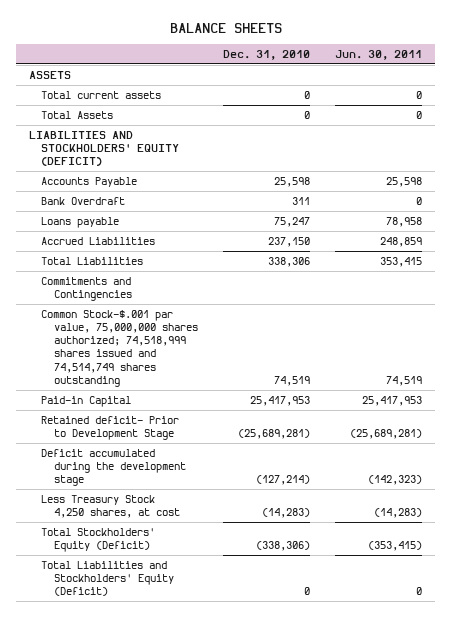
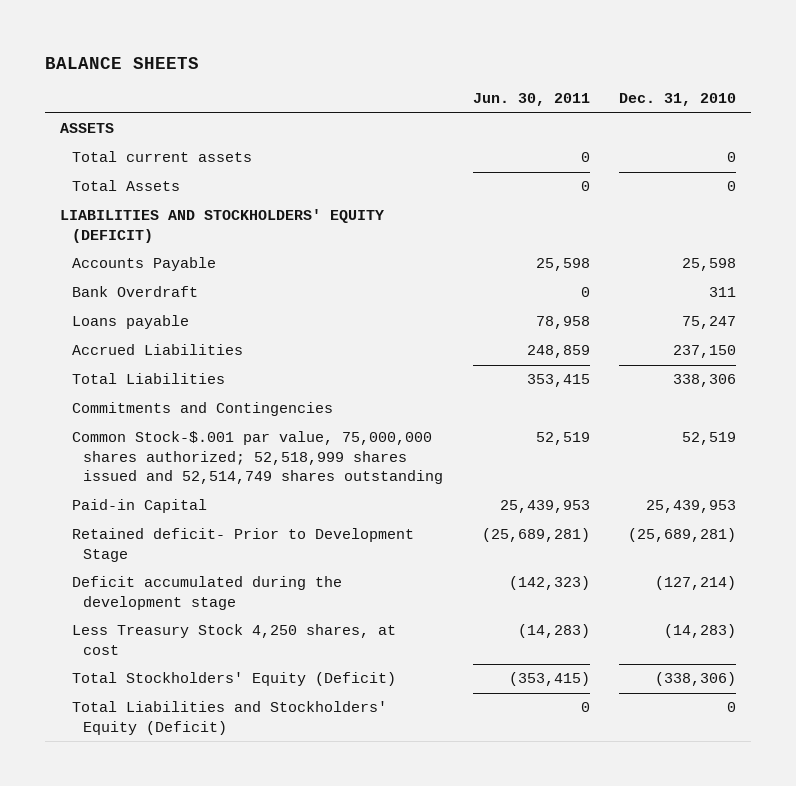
[41,309,198,387] Common Stock-$.001 par value, 75,000,000 shares authorized; 74,518,999 shares issued and 74,514,749 shares outstanding -> [71,431,443,485] Common Stock-$.001 par value, 75,000,000 shares authorized; 52,518,999 shares issued and 52,514,749 shares outstanding
[274,375,311,386] 74,519 -> [682,432,737,446] 52,519
[386,375,423,386] 74,519 -> [535,432,590,446] 52,519
[250,395,311,406] 25,417,953 -> [646,500,737,514] 25,439,953
[362,395,423,406] 25,417,953 -> [499,500,590,514] 25,439,953

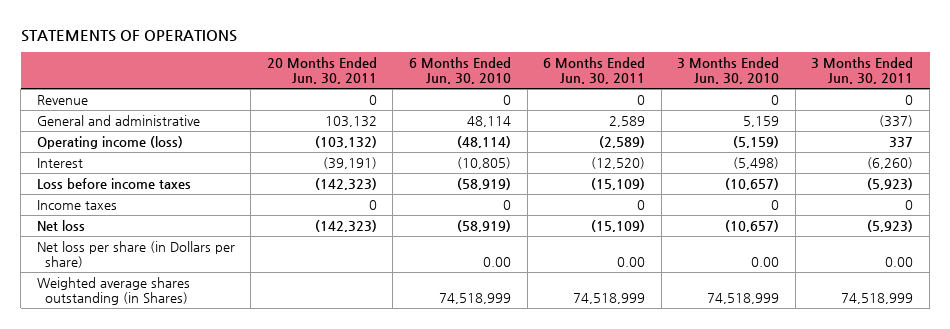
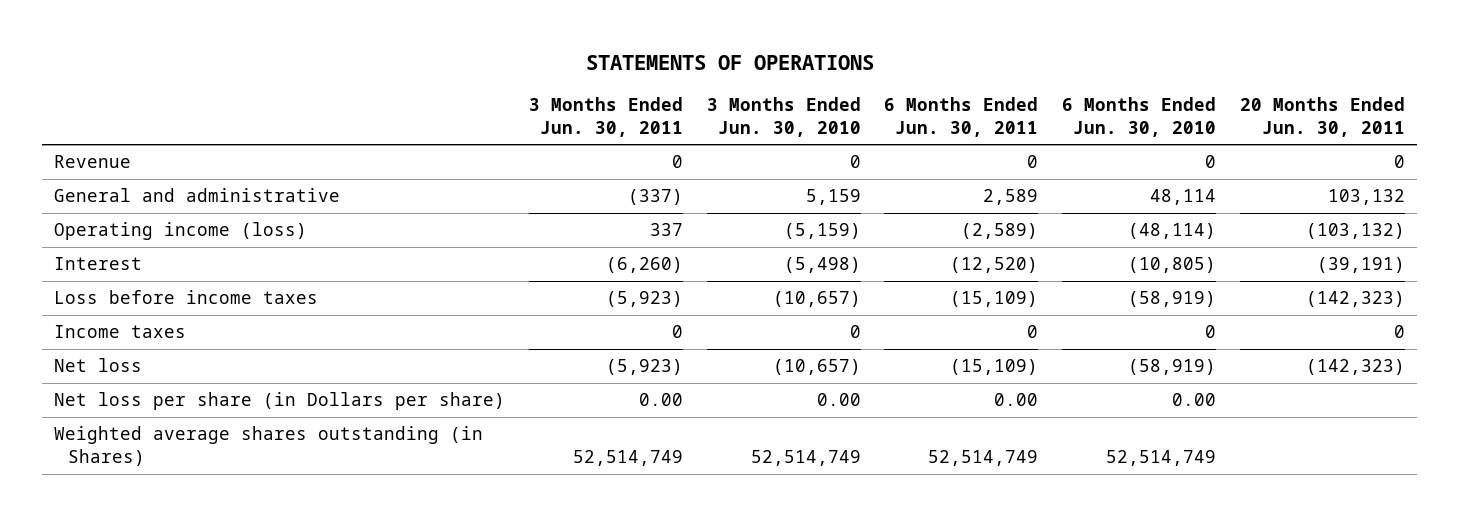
[438,292,511,304] 74,518,999 -> [1106,449,1217,466] 52,514,749
[573,292,646,304] 74,518,999 -> [928,449,1039,466] 52,514,749
[707,292,780,304] 74,518,999 -> [750,449,861,466] 52,514,749
[841,292,914,304] 74,518,999 -> [573,449,684,466] 52,514,749

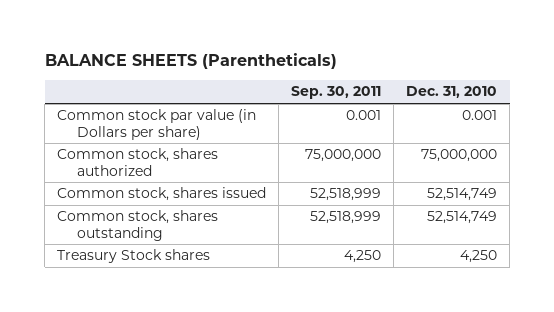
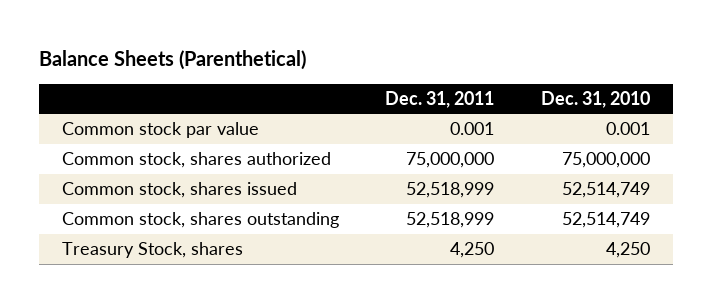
[44,53,337,70] BALANCE SHEETS (Parentheticals) -> [39,50,307,71] Balance Sheets (Parenthetical)
[291,86,382,100] Sep. 30, 2011 -> none
none -> [385,90,495,108] Dec. 31, 2011
[57,109,257,140] Common stock par value (in Dollars per share) -> [62,122,260,139] Common stock par value
[57,249,211,264] Treasury Stock shares -> [62,242,244,259] Treasury Stock, shares

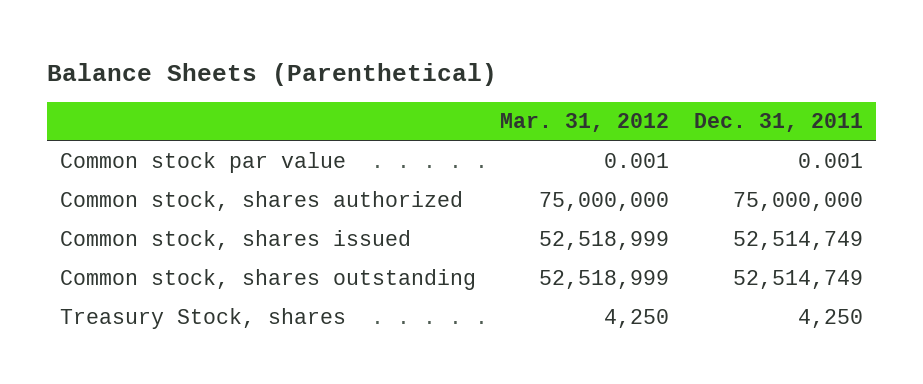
[540,90,650,108] Dec. 31, 2010 -> none
none -> [500,113,670,133] Mar. 31, 2012
[406,182,495,199] 52,518,999 -> [733,231,864,251] 52,514,749
[406,212,495,229] 52,518,999 -> [733,270,864,290] 52,514,749

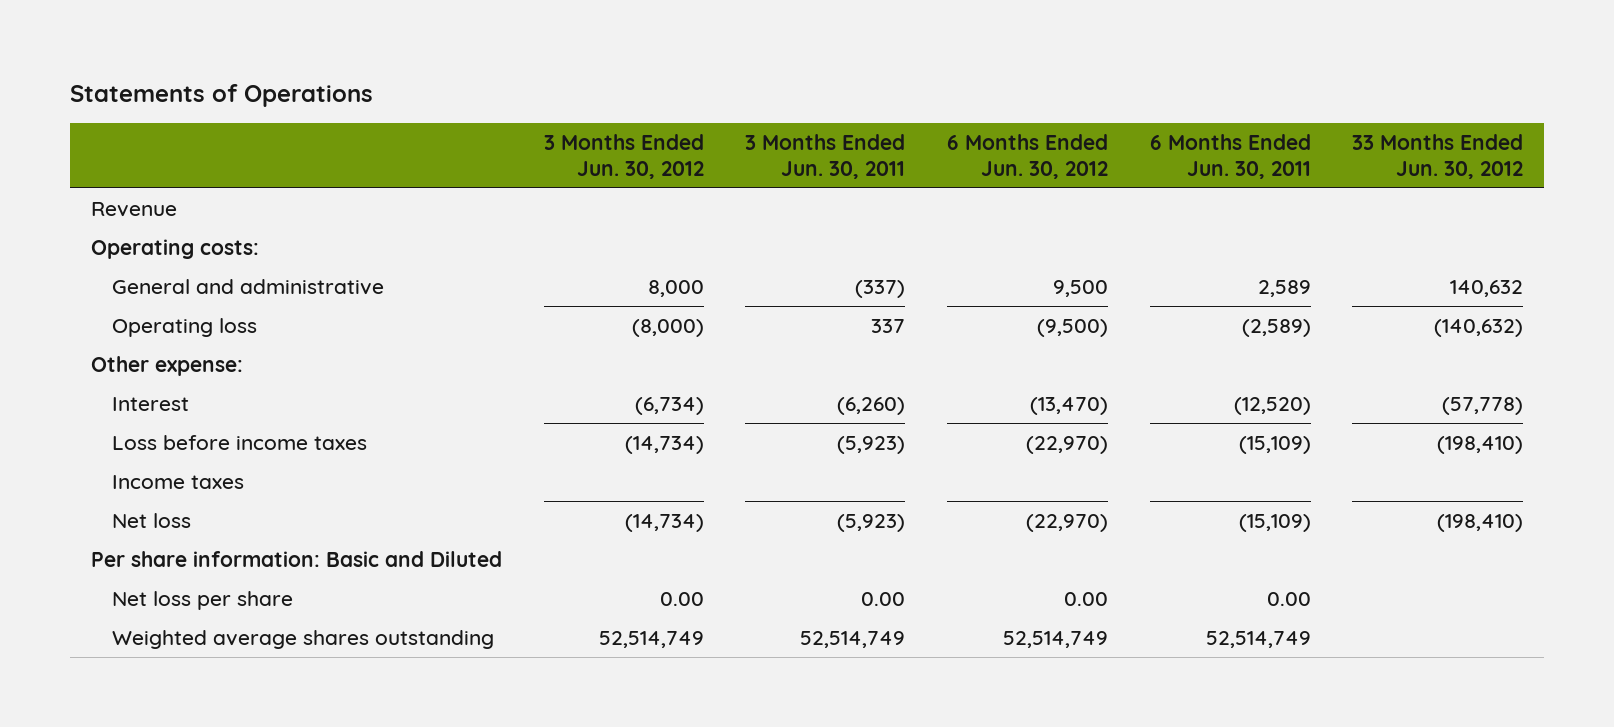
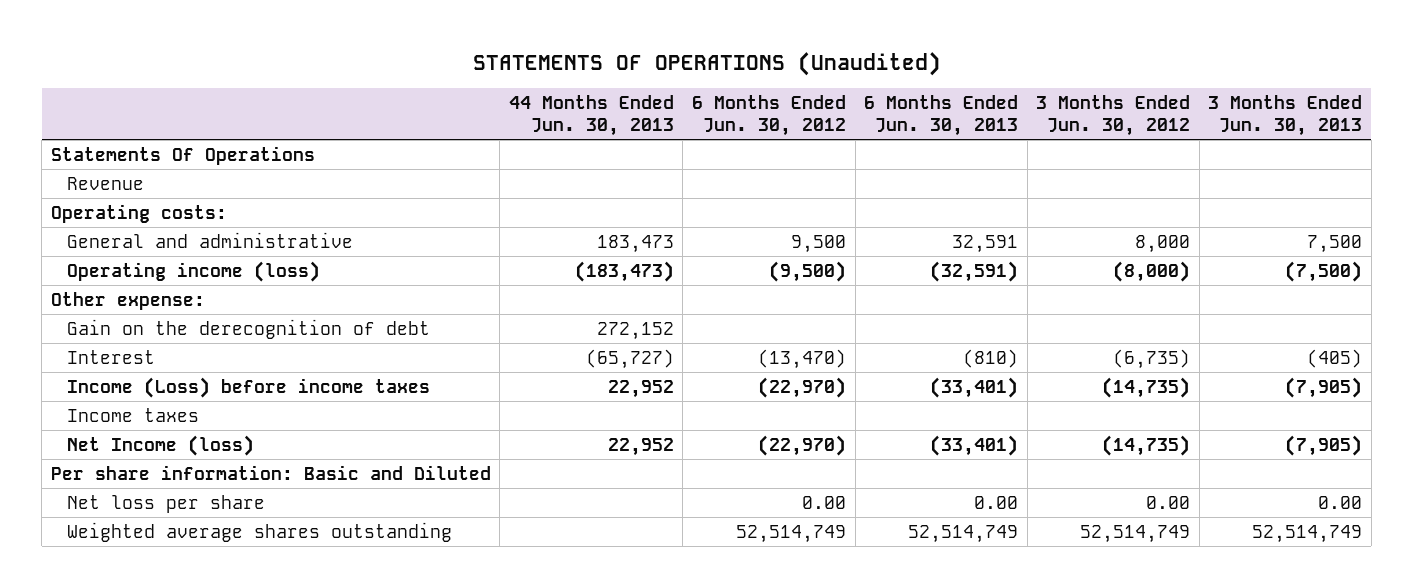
[69,84,373,108] Statements of Operations -> [472,51,941,76] STATEMENTS OF OPERATIONS (Unaudited)
[745,134,906,179] 3 Months Ended Jun. 30, 2011 -> none
[1149,134,1311,179] 6 Months Ended Jun. 30, 2011 -> none
[1352,134,1524,179] 33 Months Ended Jun. 30, 2012 -> none
none -> [508,94,674,136] 44 Months Ended Jun. 30, 2013
none -> [864,94,1019,136] 6 Months Ended Jun. 30, 2013
none -> [1208,94,1363,136] 3 Months Ended Jun. 30, 2013
none -> [50,145,315,165] Statements Of Operations
[112,317,258,337] Operating loss -> [66,260,320,282] Operating income (loss)
none -> [66,318,430,339] Gain on the derecognition of debt
[634,396,704,415] (6,734) -> [1113,348,1191,369] (6,735)
[112,434,368,450] Loss before income taxes -> [66,376,430,398] Income (Loss) before income taxes
[624,435,704,454] (14,734) -> [1102,376,1191,398] (14,735)
[112,512,192,528] Net loss -> [66,434,254,456] Net Income (loss)
[624,513,704,532] (14,734) -> [1102,434,1191,456] (14,735)

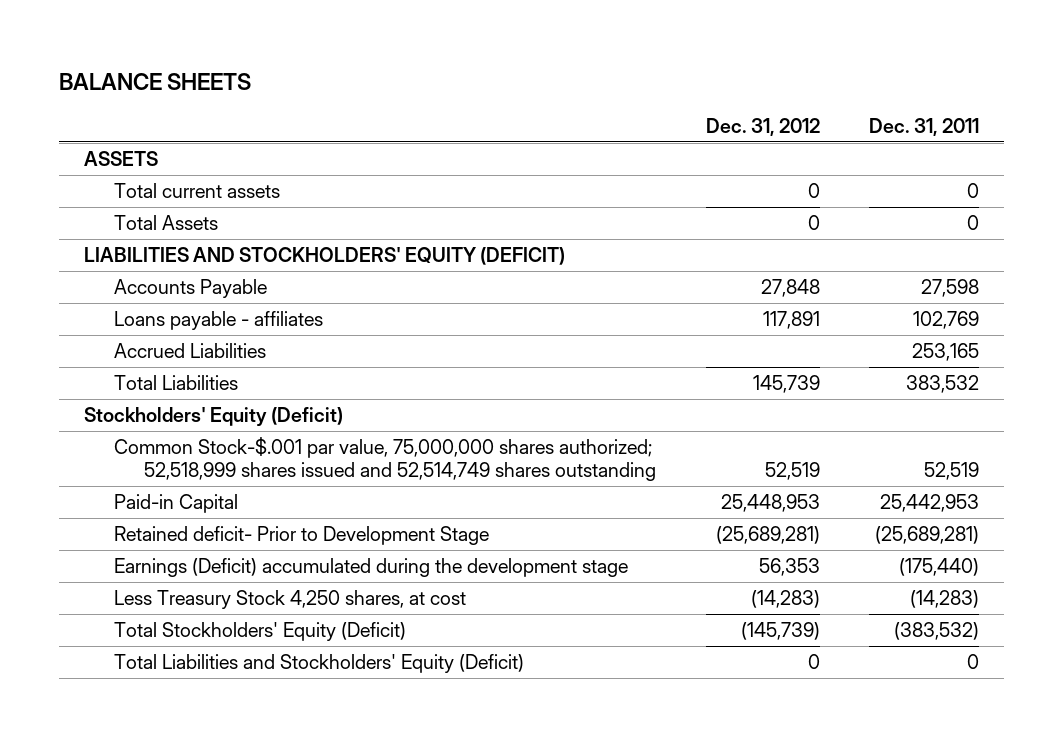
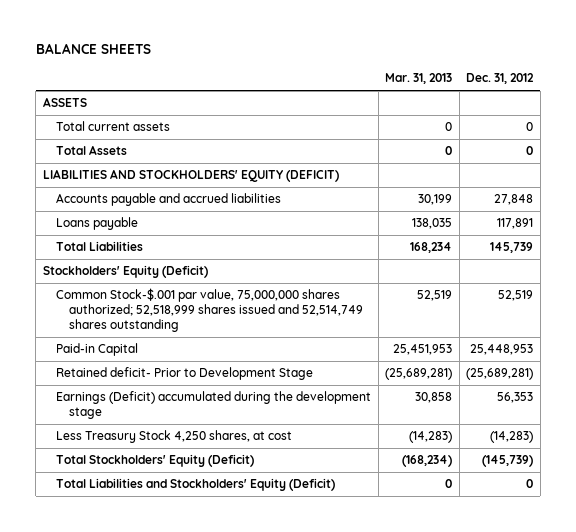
[869,117,980,136] Dec. 31, 2011 -> none
none -> [385,73,453,85] Mar. 31, 2013
[113,343,266,359] Accrued Liabilities -> none
[113,279,267,299] Accounts Payable -> [56,193,282,207] Accounts payable and accrued liabilities
[113,311,323,331] Loans payable - affiliates -> [56,217,139,231] Loans payable

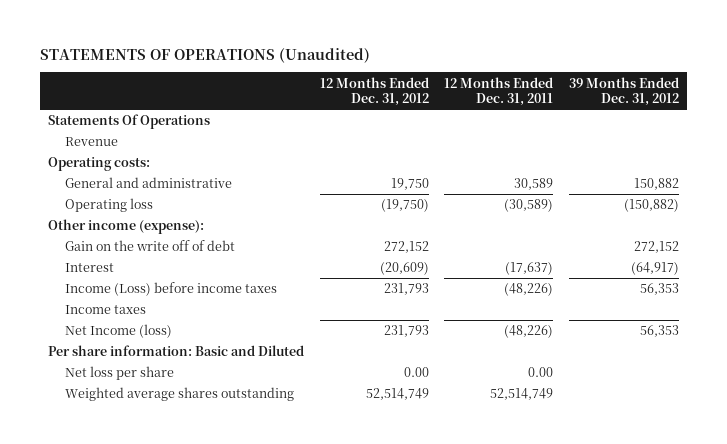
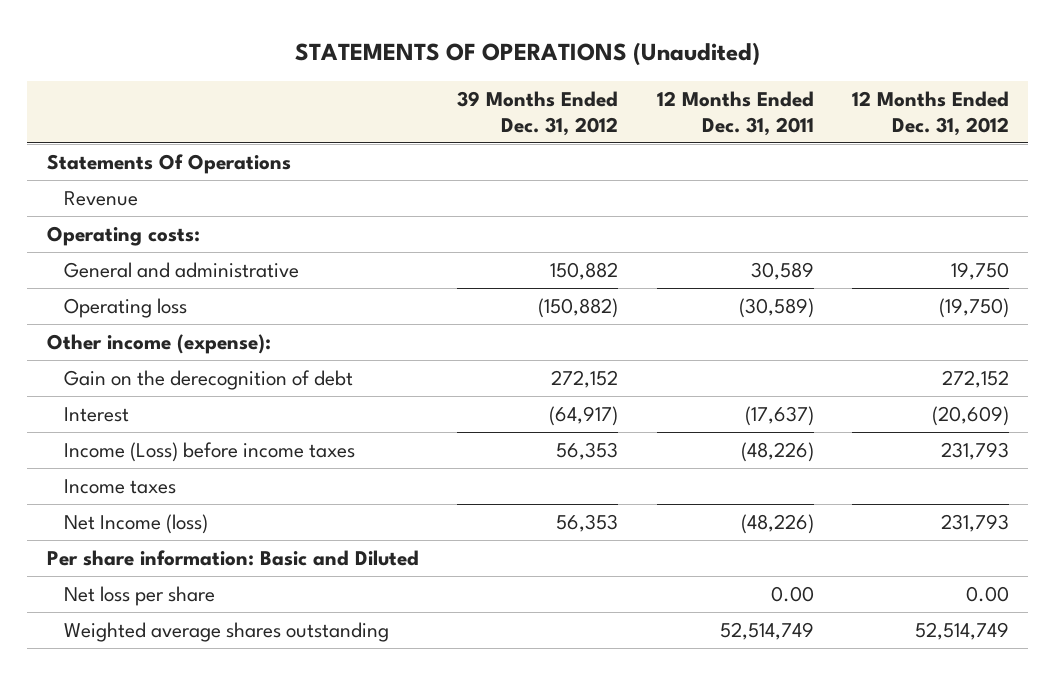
[64,240,235,252] Gain on the write off of debt -> [64,369,354,390] Gain on the derecognition of debt

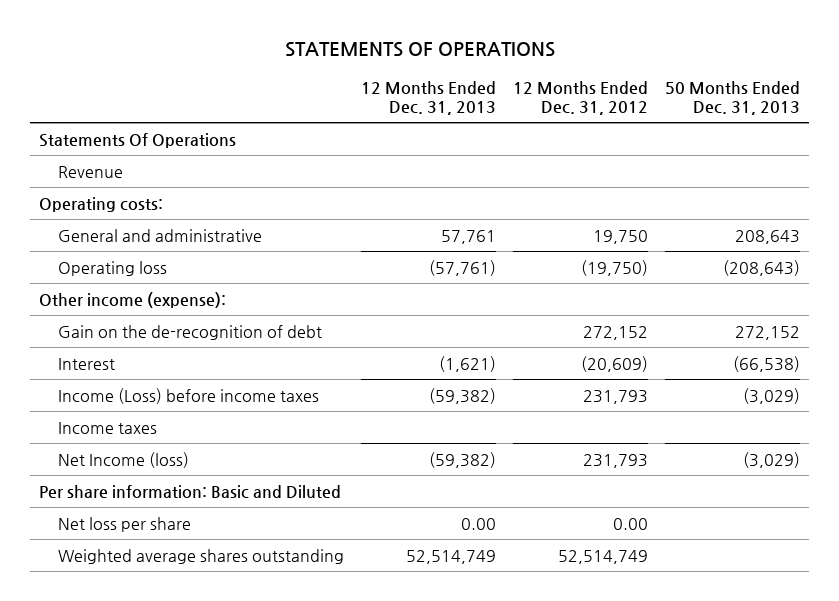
[294,42,760,67] STATEMENTS OF OPERATIONS (Unaudited) -> [284,42,555,58] STATEMENTS OF OPERATIONS
[457,91,619,136] 39 Months Ended Dec. 31, 2012 -> none
[656,91,814,136] 12 Months Ended Dec. 31, 2011 -> none
none -> [360,81,496,116] 12 Months Ended Dec. 31, 2013
none -> [665,81,801,116] 50 Months Ended Dec. 31, 2013
[64,369,354,390] Gain on the derecognition of debt -> [57,324,322,340] Gain on the de-recognition of debt

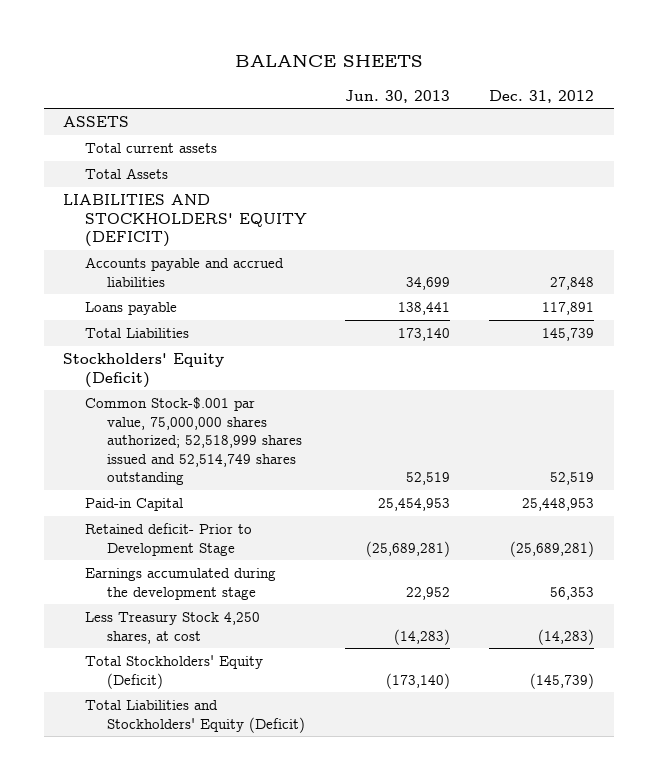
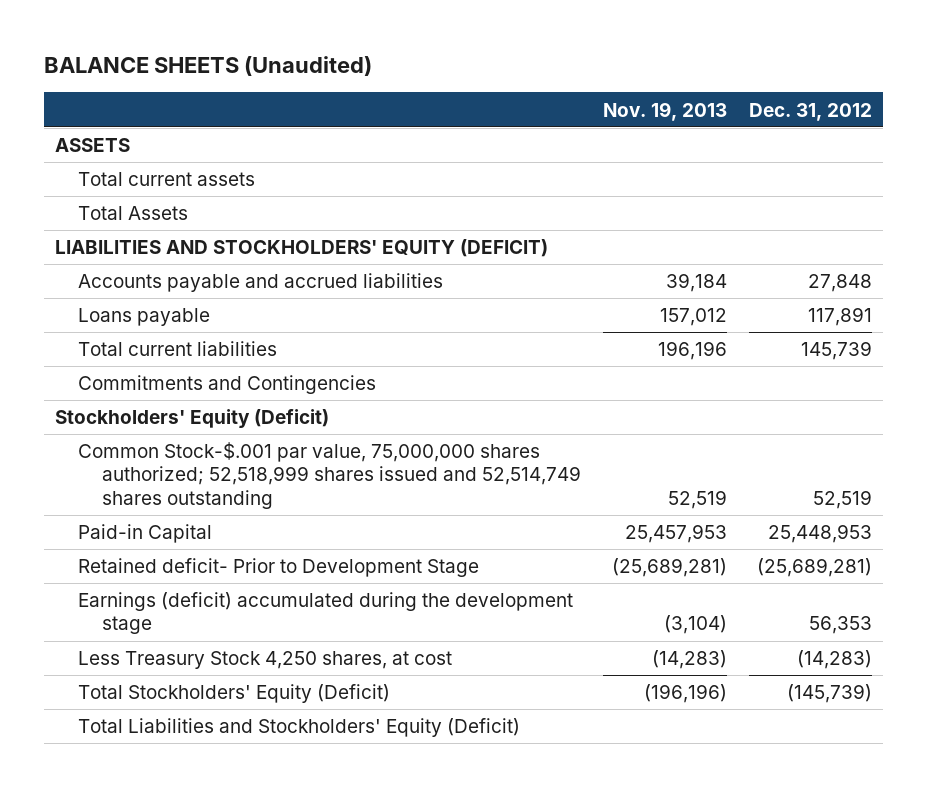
[234,54,423,68] BALANCE SHEETS -> [43,56,372,77] BALANCE SHEETS (Unaudited)
[345,89,451,103] Jun. 30, 2013 -> none
none -> [602,101,727,121] Nov. 19, 2013
[84,328,189,339] Total Liabilities -> [78,341,278,357] Total current liabilities
none -> [78,375,377,395] Commitments and Contingencies
[84,568,276,600] Earnings accumulated during the development stage -> [78,592,574,635] Earnings (deficit) accumulated during the development stage

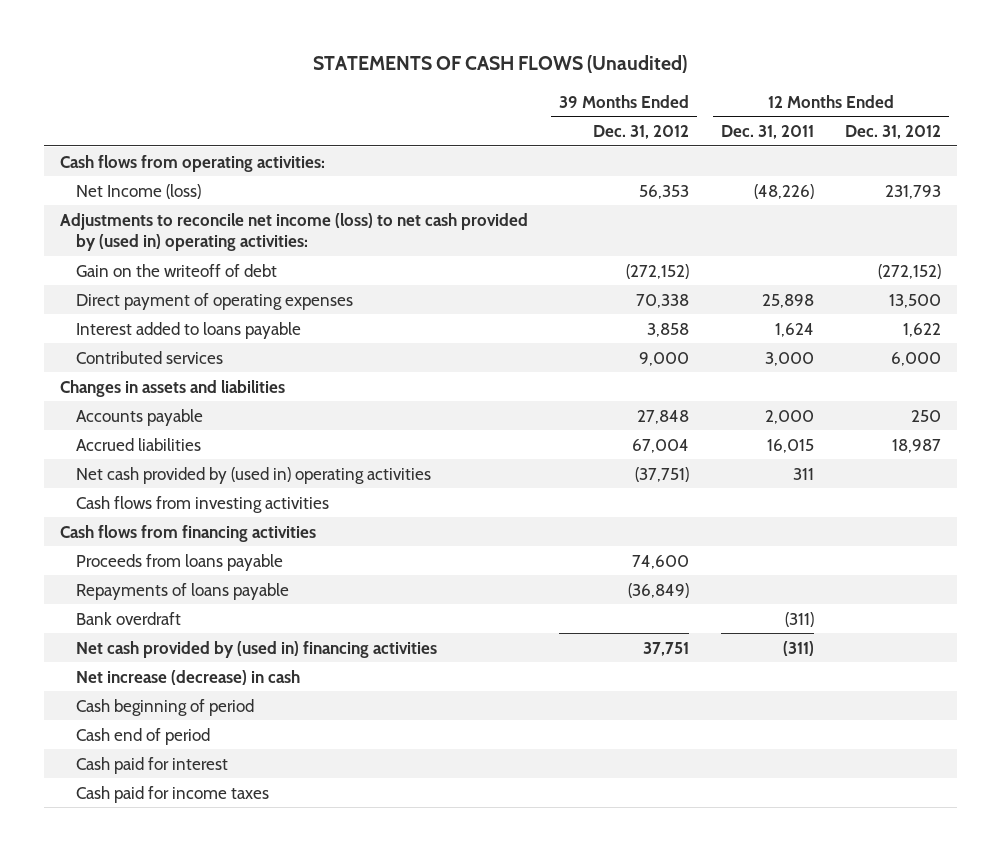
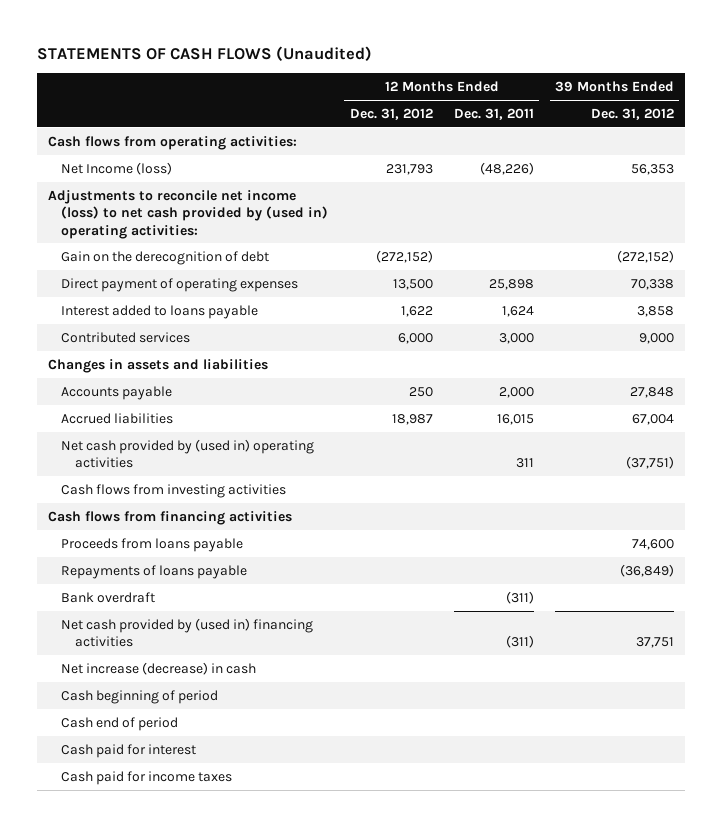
[76,263,278,277] Gain on the writeoff of debt -> [61,250,270,265] Gain on the derecognition of debt

